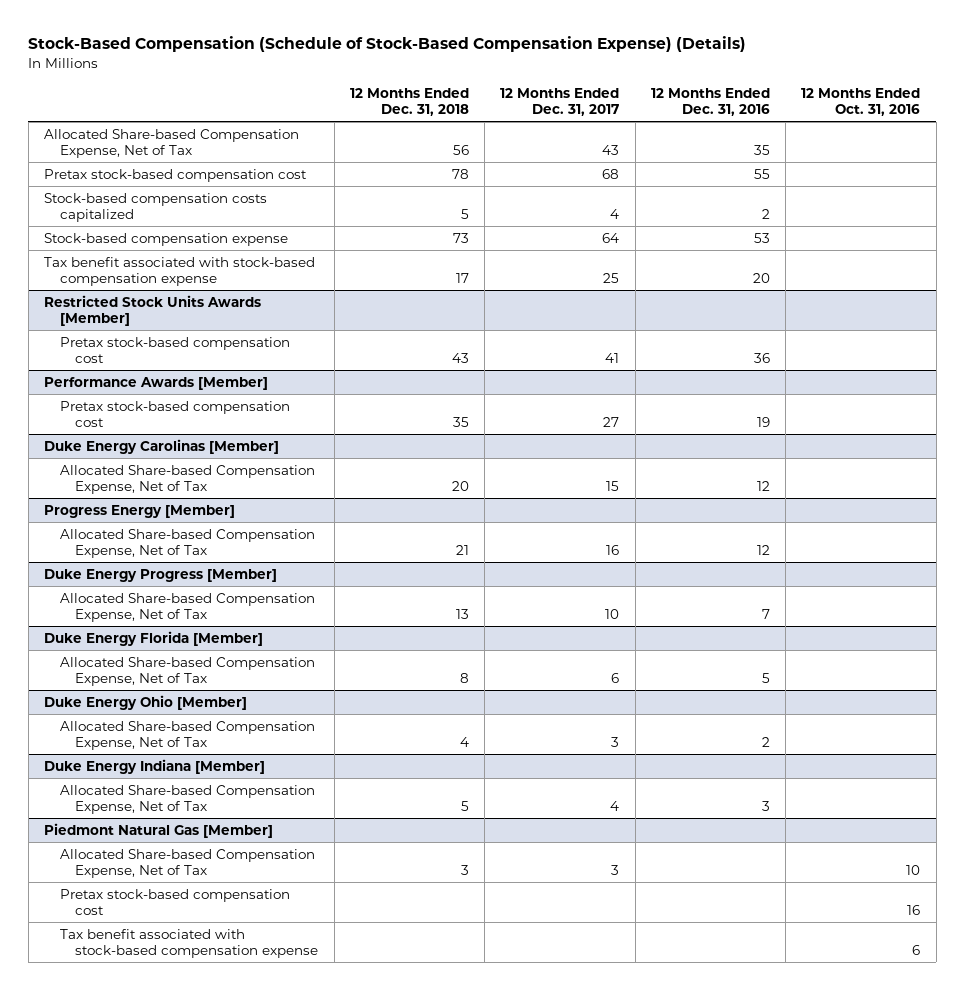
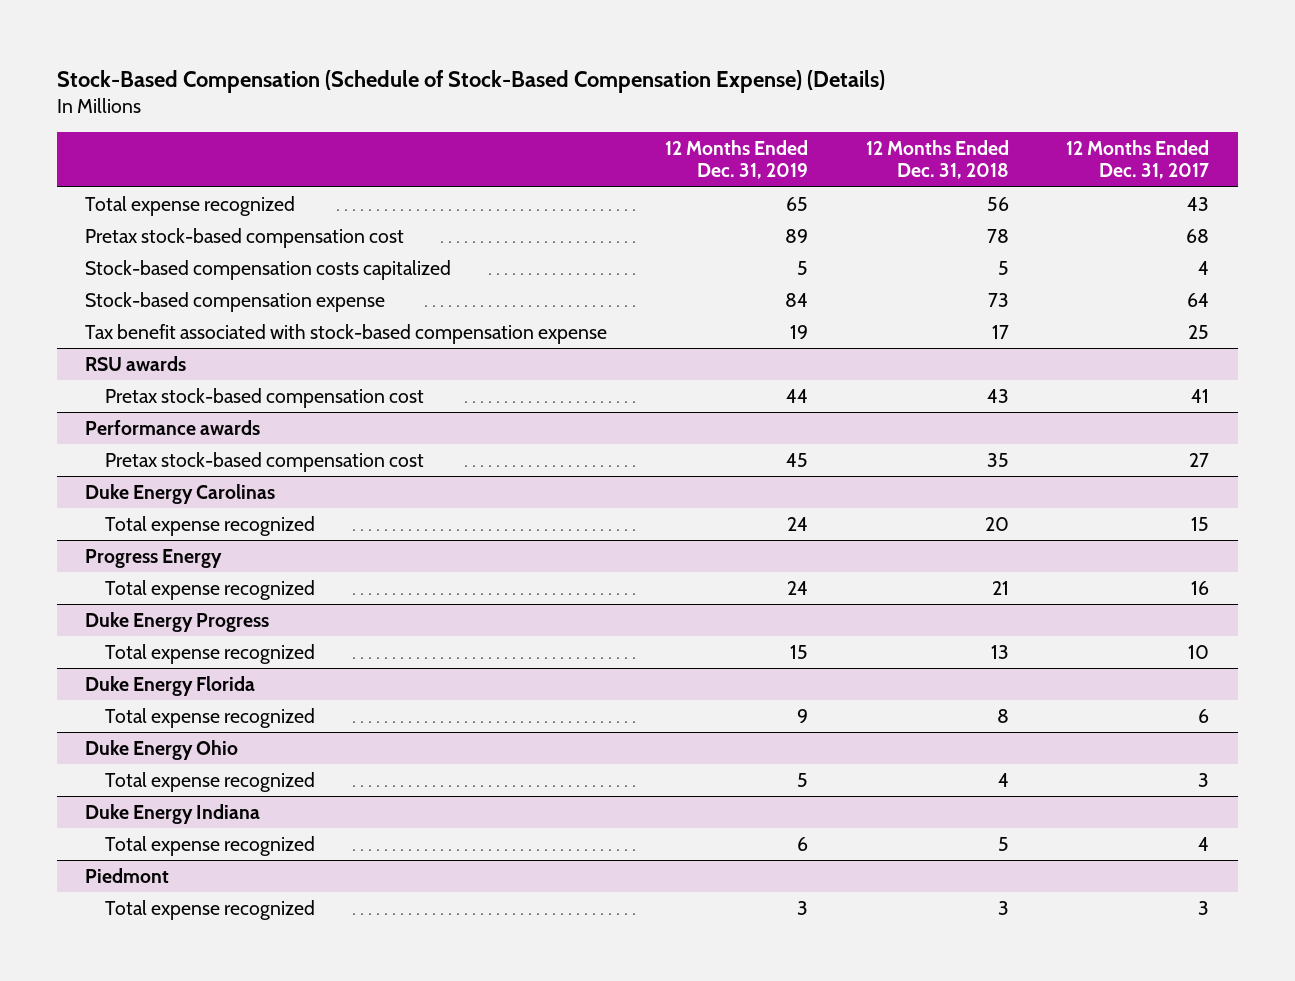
[650,87,770,117] 12 Months Ended Dec. 31, 2016 -> none
[801,87,921,117] 12 Months Ended Oct. 31, 2016 -> none
none -> [665,139,809,180] 12 Months Ended Dec. 31, 2019
[43,128,299,159] Allocated Share-based Compensation Expense, Net of Tax -> [85,195,296,216] Total expense recognized
[43,294,261,327] Restricted Stock Units Awards [Member] -> [85,355,187,371] RSU awards
[43,376,268,390] Performance Awards [Member] -> [85,419,261,435] Performance awards
[59,888,290,916] Pretax stock-based compensation cost -> none
[59,928,319,959] Tax benefit associated with stock-based compensation expense -> none
[43,438,279,454] Duke Energy Carolinas [Member] -> [85,483,276,504] Duke Energy Carolinas
[59,464,315,495] Allocated Share-based Compensation Expense, Net of Tax -> [105,515,316,536] Total expense recognized
[43,504,235,518] Progress Energy [Member] -> [85,548,223,568] Progress Energy
[59,528,315,559] Allocated Share-based Compensation Expense, Net of Tax -> [105,579,316,600] Total expense recognized
[43,568,277,582] Duke Energy Progress [Member] -> [85,611,270,632] Duke Energy Progress
[59,592,315,623] Allocated Share-based Compensation Expense, Net of Tax -> [105,643,316,664] Total expense recognized
[43,630,263,646] Duke Energy Florida [Member] -> [85,675,256,696] Duke Energy Florida
[59,656,315,687] Allocated Share-based Compensation Expense, Net of Tax -> [105,707,316,728] Total expense recognized
[43,694,247,710] Duke Energy Ohio [Member] -> [85,739,239,760] Duke Energy Ohio
[59,720,315,751] Allocated Share-based Compensation Expense, Net of Tax -> [105,771,316,792] Total expense recognized
[43,758,265,774] Duke Energy Indiana [Member] -> [85,803,261,824] Duke Energy Indiana
[59,784,315,815] Allocated Share-based Compensation Expense, Net of Tax -> [105,835,316,856] Total expense recognized
[43,822,273,838] Piedmont Natural Gas [Member] -> [85,867,170,883] Piedmont
[59,848,315,879] Allocated Share-based Compensation Expense, Net of Tax -> [105,899,316,920] Total expense recognized

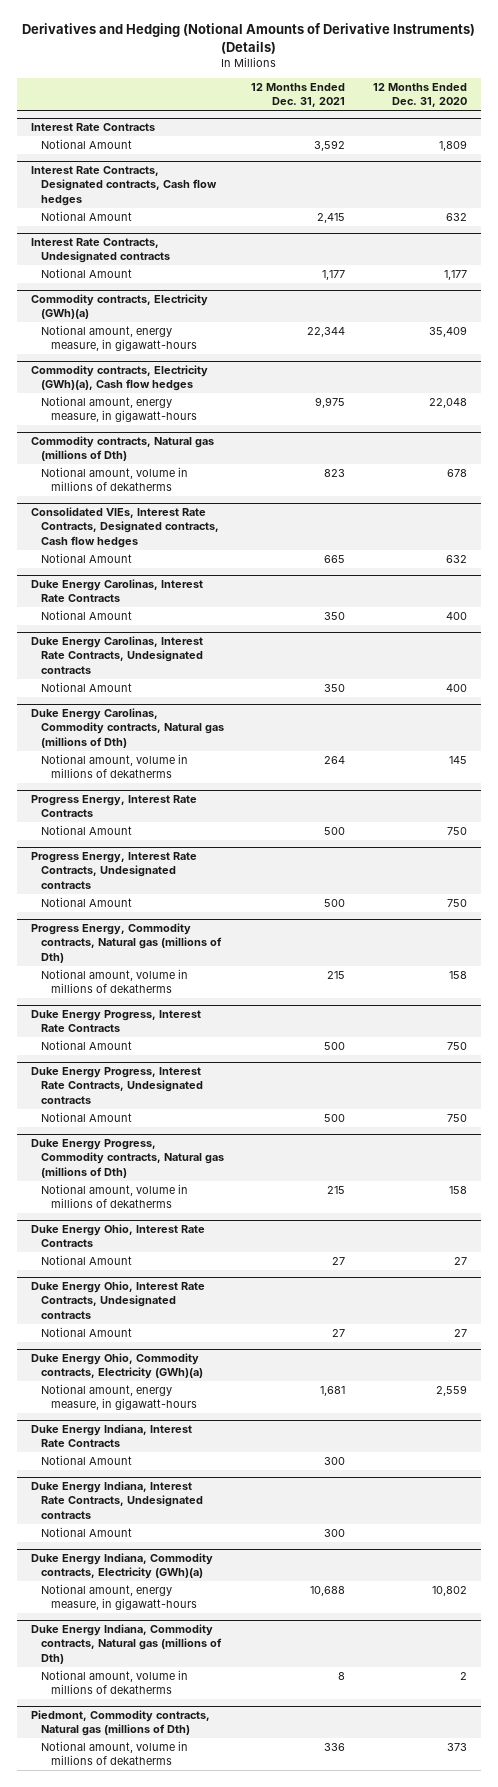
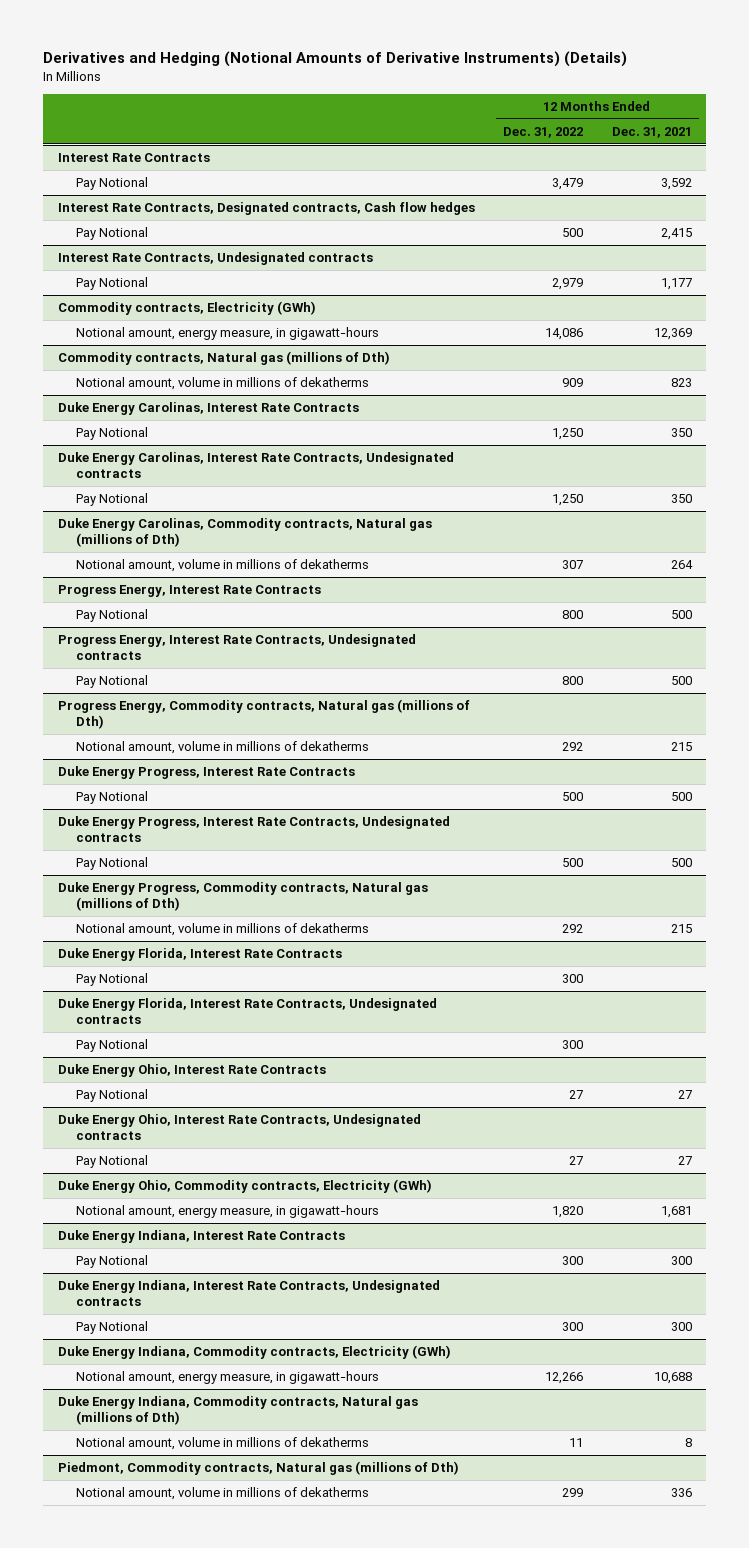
[373,82,468,108] 12 Months Ended Dec. 31, 2020 -> none
none -> [503,126,584,138] Dec. 31, 2022
[40,138,132,149] Notional Amount -> [75,177,148,191] Pay Notional
[40,210,132,221] Notional Amount -> [75,227,148,241] Pay Notional
[30,365,208,392] Commodity contracts, Electricity (GWh)(a), Cash flow hedges -> none
[40,395,197,423] Notional amount, energy measure, in gigawatt-hours -> none
[40,267,132,278] Notional Amount -> [75,277,148,291] Pay Notional
[30,294,208,320] Commodity contracts, Electricity (GWh)(a) -> [57,301,316,316] Commodity contracts, Electricity (GWh)
[307,326,346,337] 22,344 -> [653,328,692,341] 12,369
[30,507,219,548] Consolidated VIEs, Interest Rate Contracts, Designated contracts, Cash flow hedges -> none
[40,552,132,563] Notional Amount -> none
[40,609,132,620] Notional Amount -> [75,427,148,441] Pay Notional
[40,681,132,692] Notional Amount -> [75,493,148,507] Pay Notional
[40,824,132,835] Notional Amount -> [75,609,148,623] Pay Notional
[40,896,132,907] Notional Amount -> [75,675,148,689] Pay Notional
[40,1039,132,1050] Notional Amount -> [75,791,148,805] Pay Notional
[40,1111,132,1122] Notional Amount -> [75,857,148,871] Pay Notional
none -> [57,948,342,962] Duke Energy Florida, Interest Rate Contracts
none -> [75,973,148,987] Pay Notional
none -> [57,998,437,1025] Duke Energy Florida, Interest Rate Contracts, Undesignated contracts
none -> [75,1039,148,1053] Pay Notional
[40,1254,132,1265] Notional Amount -> [75,1089,148,1103] Pay Notional
[40,1326,132,1337] Notional Amount -> [75,1155,148,1169] Pay Notional
[30,1353,203,1380] Duke Energy Ohio, Commodity contracts, Electricity (GWh)(a) -> [57,1179,432,1194] Duke Energy Ohio, Commodity contracts, Electricity (GWh)
[40,1454,132,1465] Notional Amount -> [75,1255,148,1269] Pay Notional
[40,1526,132,1537] Notional Amount -> [75,1321,148,1335] Pay Notional
[30,1553,213,1580] Duke Energy Indiana, Commodity contracts, Electricity (GWh)(a) -> [57,1345,451,1360] Duke Energy Indiana, Commodity contracts, Electricity (GWh)

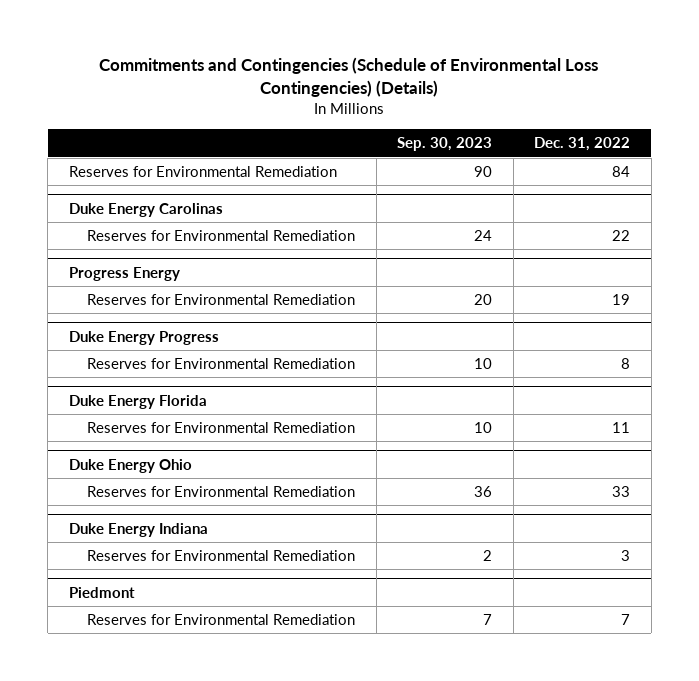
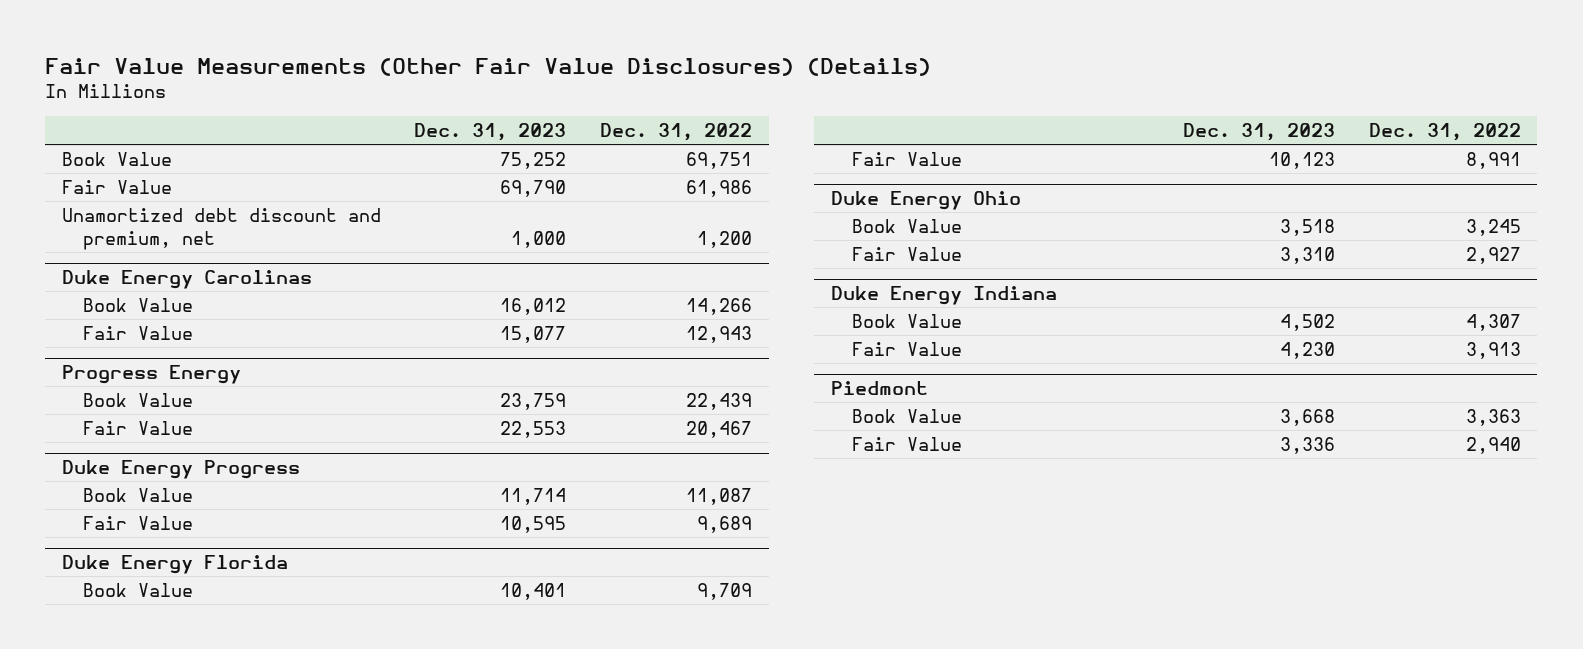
[99,56,599,98] Commitments and Contingencies (Schedule of Environmental Loss Contingencies) (Details) -> [45,57,932,76] Fair Value Measurements (Other Fair Value Disclosures) (Details)
[397,137,493,152] Sep. 30, 2023 -> none
none -> [414,123,567,142] Dec. 31, 2023
[68,166,337,178] Reserves for Environmental Remediation -> none
none -> [62,151,173,166] Book Value
none -> [62,179,173,194] Fair Value
none -> [62,207,382,250] Unamortized debt discount and premium, net
[87,230,356,242] Reserves for Environmental Remediation -> none
none -> [83,297,194,312] Book Value
none -> [83,325,194,340] Fair Value
[87,294,356,306] Reserves for Environmental Remediation -> none
none -> [83,392,194,407] Book Value
none -> [83,420,194,435] Fair Value
[87,358,356,370] Reserves for Environmental Remediation -> none
none -> [83,487,194,502] Book Value
none -> [83,515,194,530] Fair Value
[87,422,356,434] Reserves for Environmental Remediation -> none
none -> [83,582,194,597] Book Value
none -> [851,151,962,166] Fair Value
[87,486,356,498] Reserves for Environmental Remediation -> none
none -> [851,218,962,233] Book Value
none -> [851,246,962,261] Fair Value
[87,550,356,562] Reserves for Environmental Remediation -> none
none -> [851,313,962,328] Book Value
none -> [851,341,962,356] Fair Value
[87,614,356,626] Reserves for Environmental Remediation -> none
none -> [851,408,962,423] Book Value
none -> [851,436,962,451] Fair Value

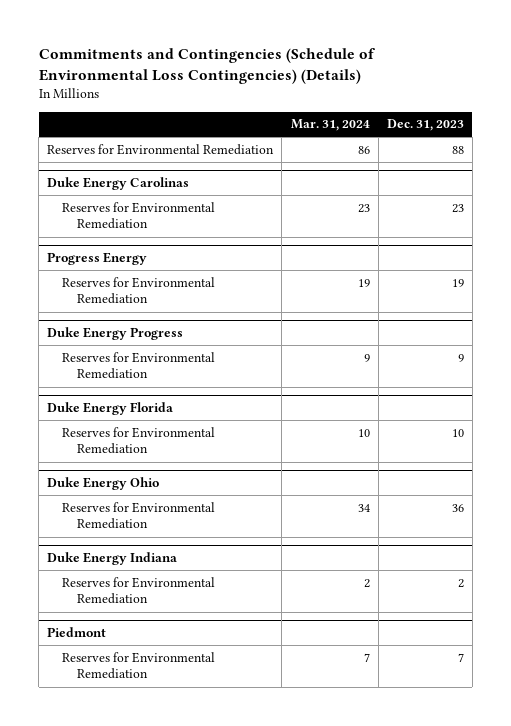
[45,57,932,76] Fair Value Measurements (Other Fair Value Disclosures) (Details) -> [38,48,375,85] Commitments and Contingencies (Schedule of Environmental Loss Contingencies) (Details)
[599,123,752,142] Dec. 31, 2022 -> none
none -> [290,119,370,132] Mar. 31, 2024
[62,151,173,166] Book Value -> none
[62,179,173,194] Fair Value -> none
[62,207,382,250] Unamortized debt discount and premium, net -> none
none -> [47,143,275,155] Reserves for Environmental Remediation
[83,297,194,312] Book Value -> none
[83,325,194,340] Fair Value -> none
none -> [62,201,216,230] Reserves for Environmental Remediation
[83,392,194,407] Book Value -> none
[83,420,194,435] Fair Value -> none
none -> [62,276,216,305] Reserves for Environmental Remediation
[83,487,194,502] Book Value -> none
[83,515,194,530] Fair Value -> none
none -> [62,351,216,380] Reserves for Environmental Remediation
[83,582,194,597] Book Value -> none
[851,151,962,166] Fair Value -> none
none -> [62,426,216,455] Reserves for Environmental Remediation
[851,218,962,233] Book Value -> none
[851,246,962,261] Fair Value -> none
none -> [62,501,216,530] Reserves for Environmental Remediation
[851,313,962,328] Book Value -> none
[851,341,962,356] Fair Value -> none
none -> [62,576,216,605] Reserves for Environmental Remediation
[851,408,962,423] Book Value -> none
[851,436,962,451] Fair Value -> none
none -> [62,651,216,680] Reserves for Environmental Remediation

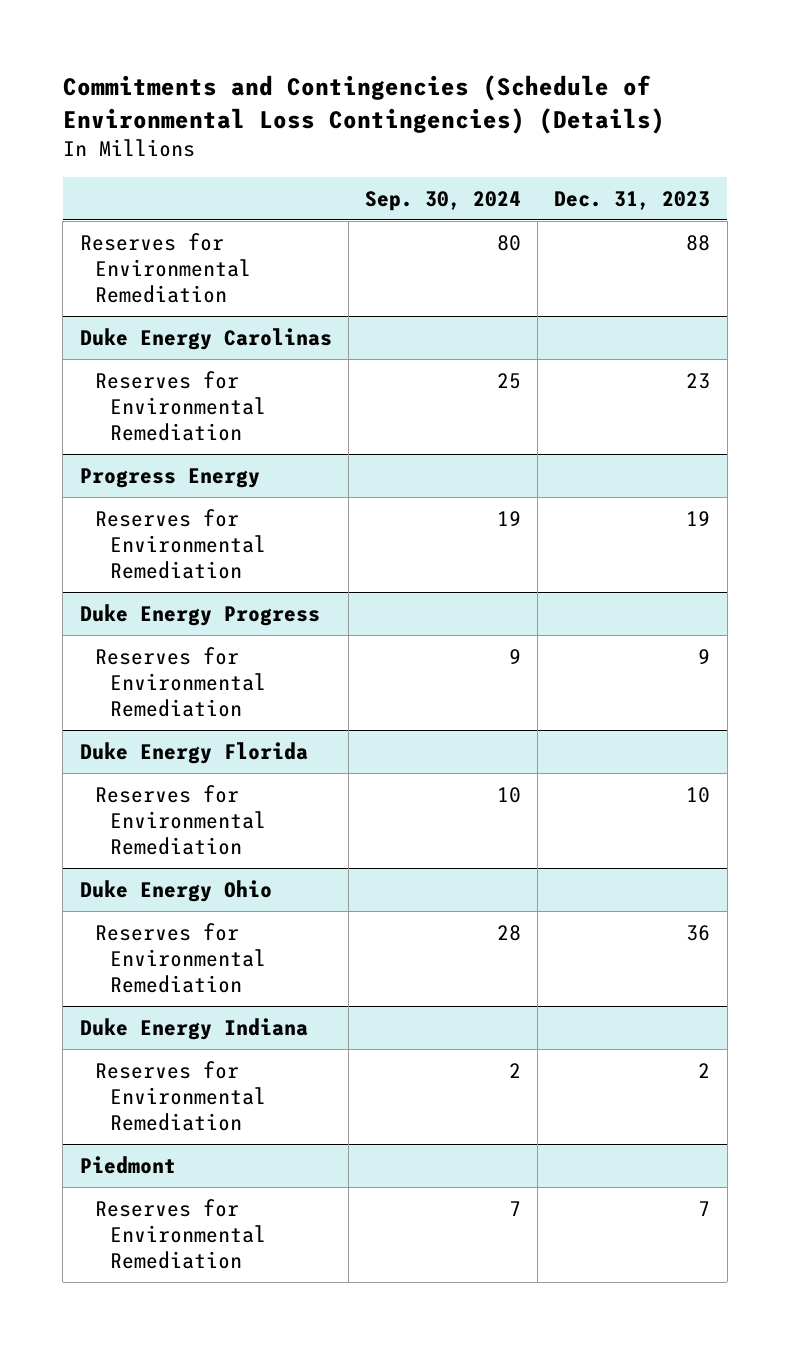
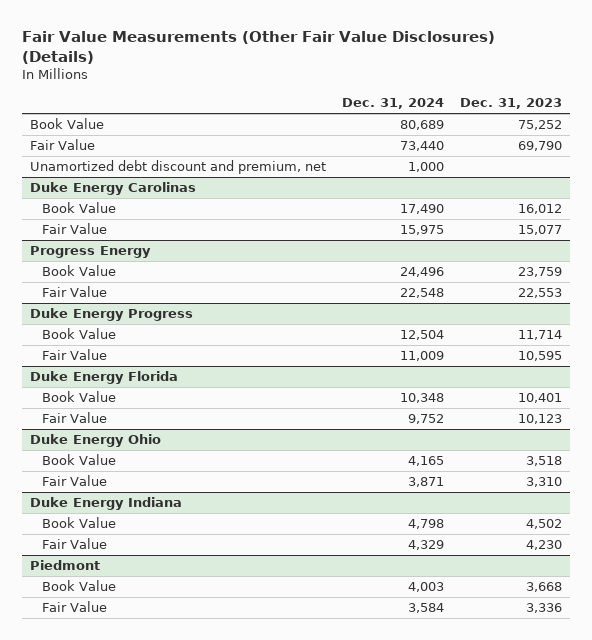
[62,75,665,134] Commitments and Contingencies (Schedule of Environmental Loss Contingencies) (Details) -> [22,30,496,64] Fair Value Measurements (Other Fair Value Disclosures) (Details)
[364,190,521,211] Sep. 30, 2024 -> none
none -> [341,98,444,110] Dec. 31, 2024
[79,232,251,304] Reserves for Environmental Remediation -> none
none -> [30,118,105,130] Book Value
none -> [30,139,96,151] Fair Value
none -> [30,160,327,175] Unamortized debt discount and premium, net
[94,370,267,442] Reserves for Environmental Remediation -> none
none -> [42,202,117,214] Book Value
none -> [42,223,108,235] Fair Value
[94,508,267,580] Reserves for Environmental Remediation -> none
none -> [42,265,117,277] Book Value
none -> [42,286,108,298] Fair Value
[94,646,267,718] Reserves for Environmental Remediation -> none
none -> [42,328,117,340] Book Value
none -> [42,349,108,361] Fair Value
[94,784,267,856] Reserves for Environmental Remediation -> none
none -> [42,391,117,403] Book Value
none -> [42,412,108,424] Fair Value
[94,922,267,994] Reserves for Environmental Remediation -> none
none -> [42,454,117,466] Book Value
none -> [42,475,108,487] Fair Value
[94,1060,267,1132] Reserves for Environmental Remediation -> none
none -> [42,517,117,529] Book Value
none -> [42,538,108,550] Fair Value
[94,1198,267,1270] Reserves for Environmental Remediation -> none
none -> [42,580,117,592] Book Value
none -> [42,601,108,613] Fair Value

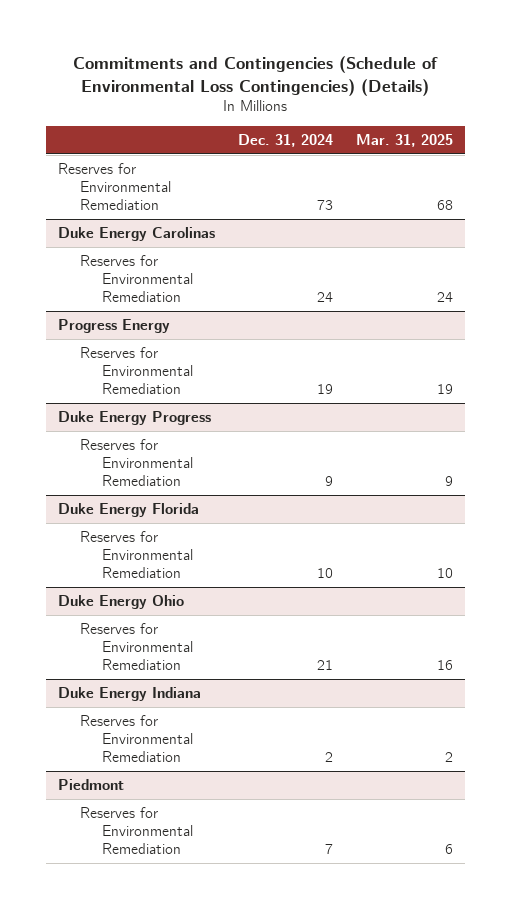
[22,30,496,64] Fair Value Measurements (Other Fair Value Disclosures) (Details) -> [73,55,439,96] Commitments and Contingencies (Schedule of Environmental Loss Contingencies) (Details)
[459,98,562,110] Dec. 31, 2023 -> none
none -> [356,134,454,148] Mar. 31, 2025
[30,118,105,130] Book Value -> none
[30,139,96,151] Fair Value -> none
[30,160,327,175] Unamortized debt discount and premium, net -> none
none -> [57,163,171,211] Reserves for Environmental Remediation
[42,202,117,214] Book Value -> none
[42,223,108,235] Fair Value -> none
none -> [79,255,193,303] Reserves for Environmental Remediation
[42,265,117,277] Book Value -> none
[42,286,108,298] Fair Value -> none
none -> [79,347,193,395] Reserves for Environmental Remediation
[42,328,117,340] Book Value -> none
[42,349,108,361] Fair Value -> none
none -> [79,439,193,487] Reserves for Environmental Remediation
[42,391,117,403] Book Value -> none
[42,412,108,424] Fair Value -> none
none -> [79,531,193,579] Reserves for Environmental Remediation
[42,454,117,466] Book Value -> none
[42,475,108,487] Fair Value -> none
none -> [79,623,193,671] Reserves for Environmental Remediation
[42,517,117,529] Book Value -> none
[42,538,108,550] Fair Value -> none
none -> [79,715,193,763] Reserves for Environmental Remediation
[42,580,117,592] Book Value -> none
[42,601,108,613] Fair Value -> none
none -> [79,807,193,855] Reserves for Environmental Remediation

